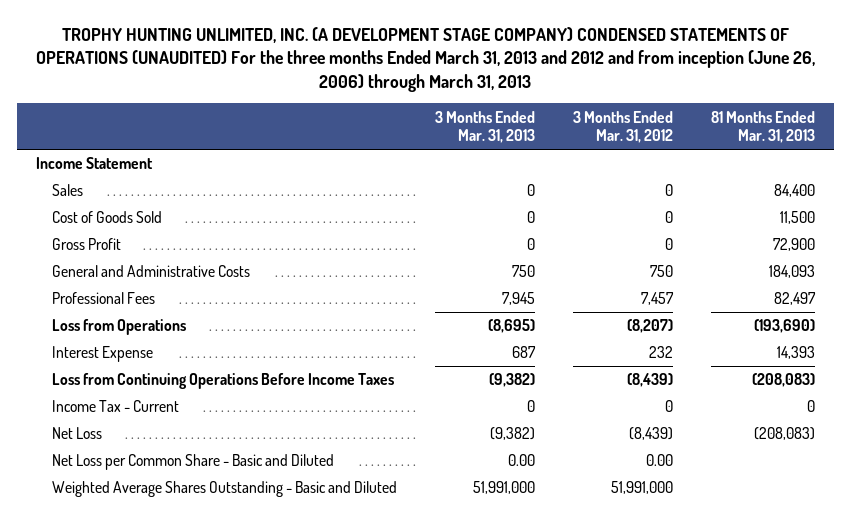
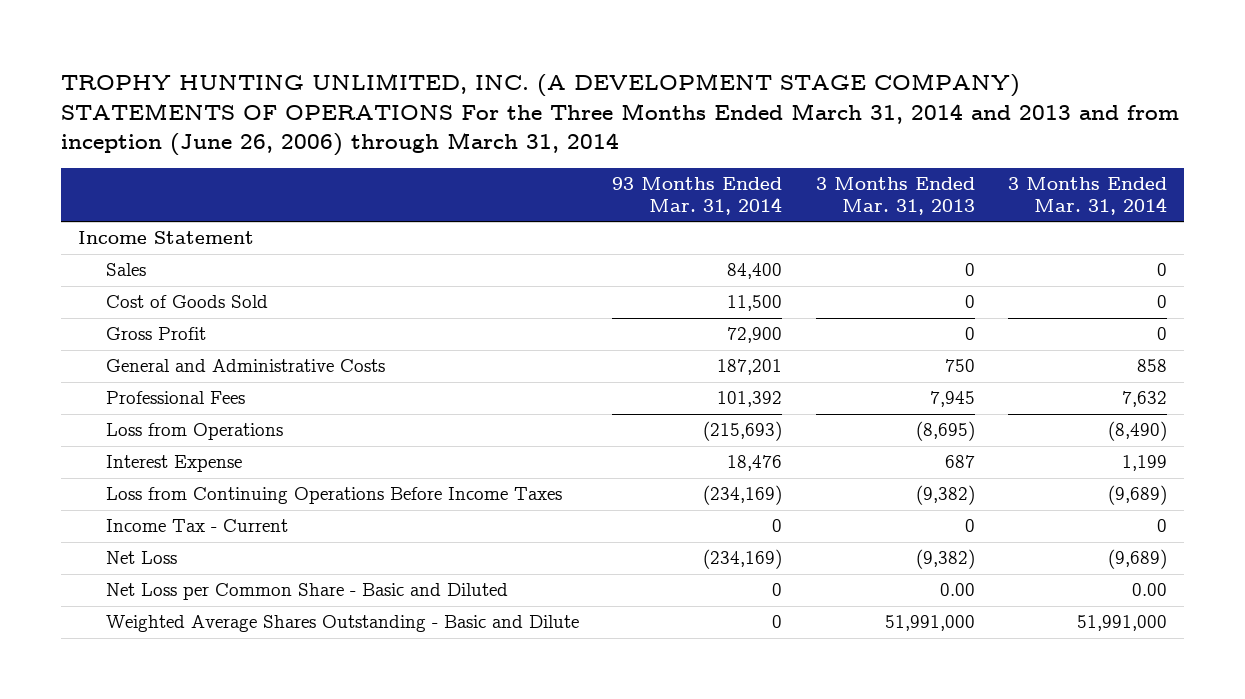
[36,26,816,93] TROPHY HUNTING UNLIMITED, INC. (A DEVELOPMENT STAGE COMPANY) CONDENSED STATEMENTS OF OPERATIONS (UNAUDITED) For the three months Ended March 31, 2013 and 2012 and from inception (June 26, 2006) through March 31, 2013 -> [61,73,1180,156] TROPHY HUNTING UNLIMITED, INC. (A DEVELOPMENT STAGE COMPANY) STATEMENTS OF OPERATIONS For the Three Months Ended March 31, 2014 and 2013 and from inception (June 26, 2006) through March 31, 2014
[572,110,673,144] 3 Months Ended Mar. 31, 2012 -> none
[710,110,815,144] 81 Months Ended Mar. 31, 2013 -> none
none -> [612,177,783,216] 93 Months Ended Mar. 31, 2014
none -> [1008,177,1168,216] 3 Months Ended Mar. 31, 2014
[51,481,397,498] Weighted Average Shares Outstanding - Basic and Diluted -> [106,615,580,633] Weighted Average Shares Outstanding - Basic and Dilute

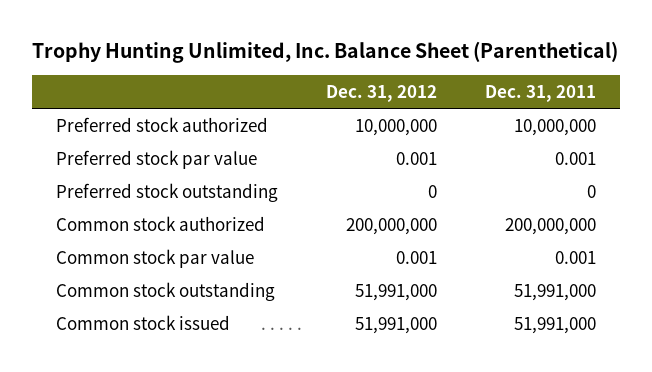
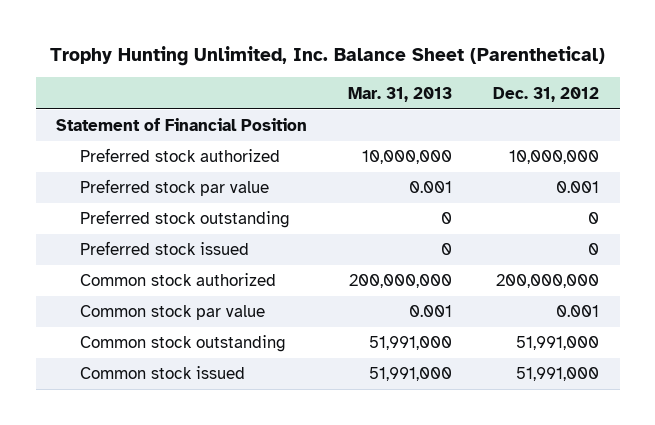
[485,85,597,103] Dec. 31, 2011 -> none
none -> [348,86,453,102] Mar. 31, 2013
none -> [56,118,308,132] Statement of Financial Position
none -> [79,241,249,256] Preferred stock issued

